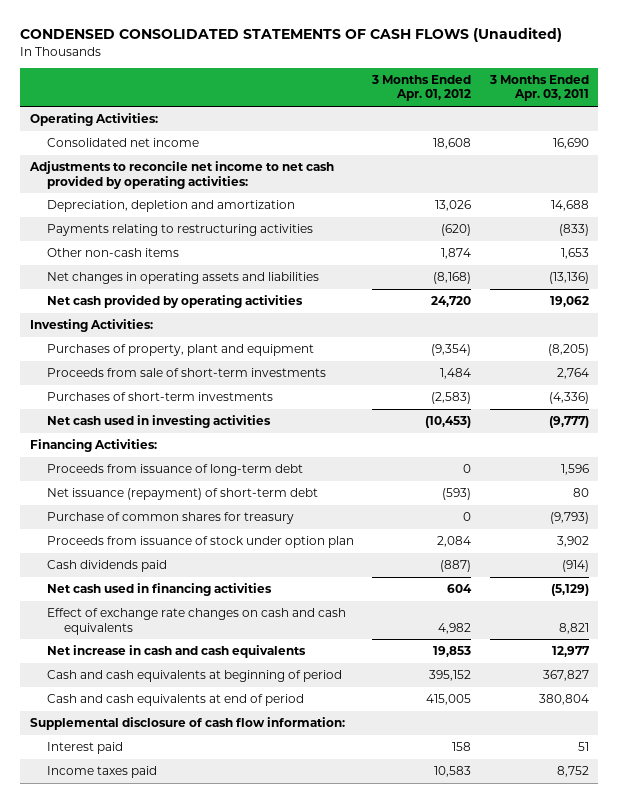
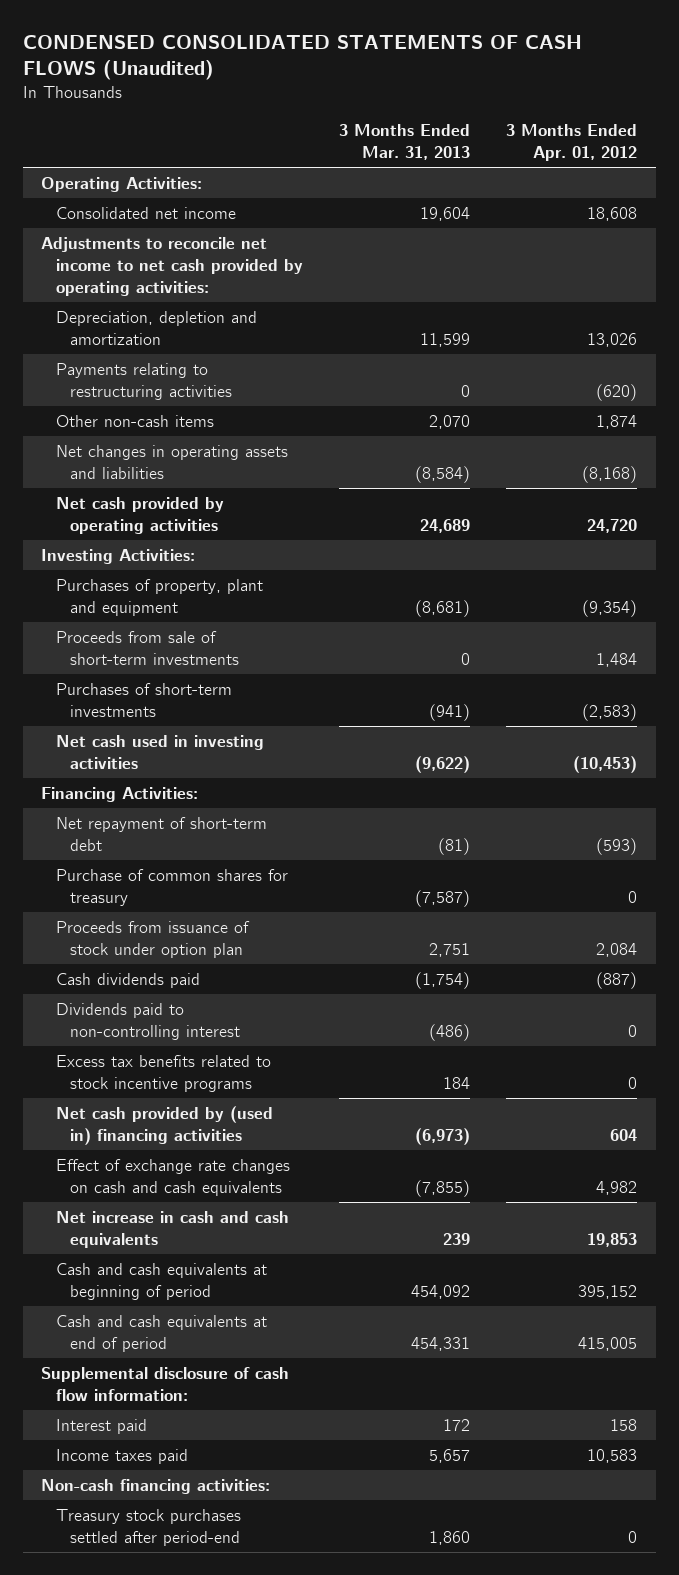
[488,74,589,102] 3 Months Ended Apr. 03, 2011 -> none
none -> [339,124,471,160] 3 Months Ended Mar. 31, 2013
[46,464,303,477] Proceeds from issuance of long-term debt -> none
[46,488,318,501] Net issuance (repayment) of short-term debt -> [55,817,267,851] Net repayment of short-term debt
none -> [55,1003,241,1040] Dividends paid to non-controlling interest
none -> [55,1055,271,1092] Excess tax benefits related to stock incentive programs
[46,583,272,597] Net cash used in financing activities -> [55,1106,273,1145] Net cash provided by (used in) financing activities
none -> [41,1479,271,1495] Non-cash financing activities:
none -> [55,1509,241,1546] Treasury stock purchases settled after period-end

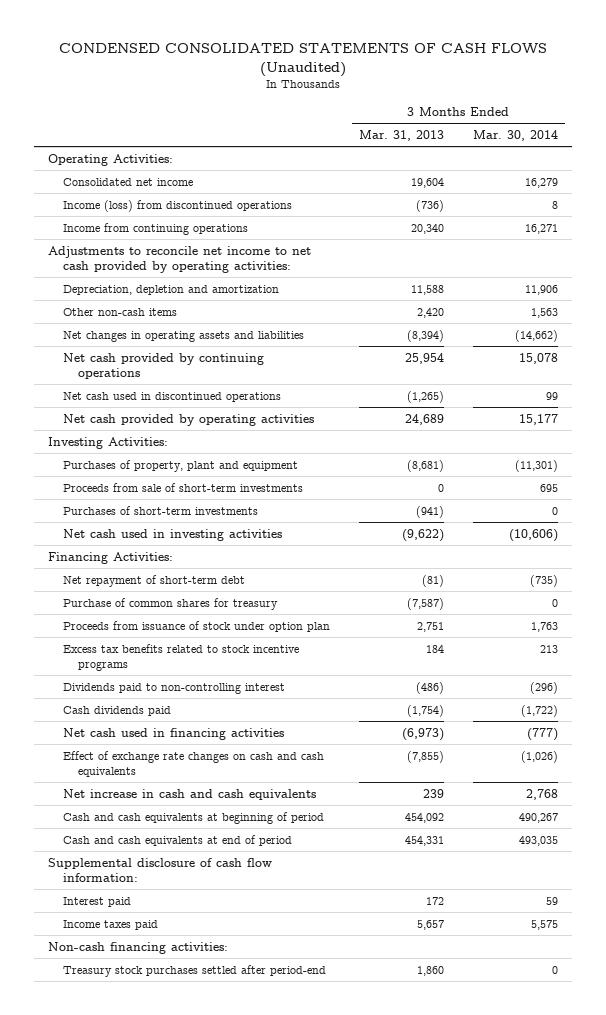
[506,124,638,161] 3 Months Ended Apr. 01, 2012 -> none
none -> [472,129,558,141] Mar. 30, 2014
none -> [63,199,293,212] Income (loss) from discontinued operations
none -> [63,222,249,235] Income from continuing operations
[55,363,233,400] Payments relating to restructuring activities -> none
[420,332,471,347] 11,599 -> [410,284,444,295] 11,588
[429,415,471,430] 2,070 -> [416,307,444,318] 2,420
[415,465,471,483] (8,584) -> [406,329,444,342] (8,394)
none -> [63,352,265,379] Net cash provided by continuing operations
none -> [63,391,282,402] Net cash used in discontinued operations
[55,1003,241,1040] Dividends paid to non-controlling interest -> [63,682,286,694] Dividends paid to non-controlling interest
[55,973,200,989] Cash dividends paid -> [63,705,172,716] Cash dividends paid
[55,1106,273,1145] Net cash provided by (used in) financing activities -> [63,727,285,740] Net cash used in financing activities

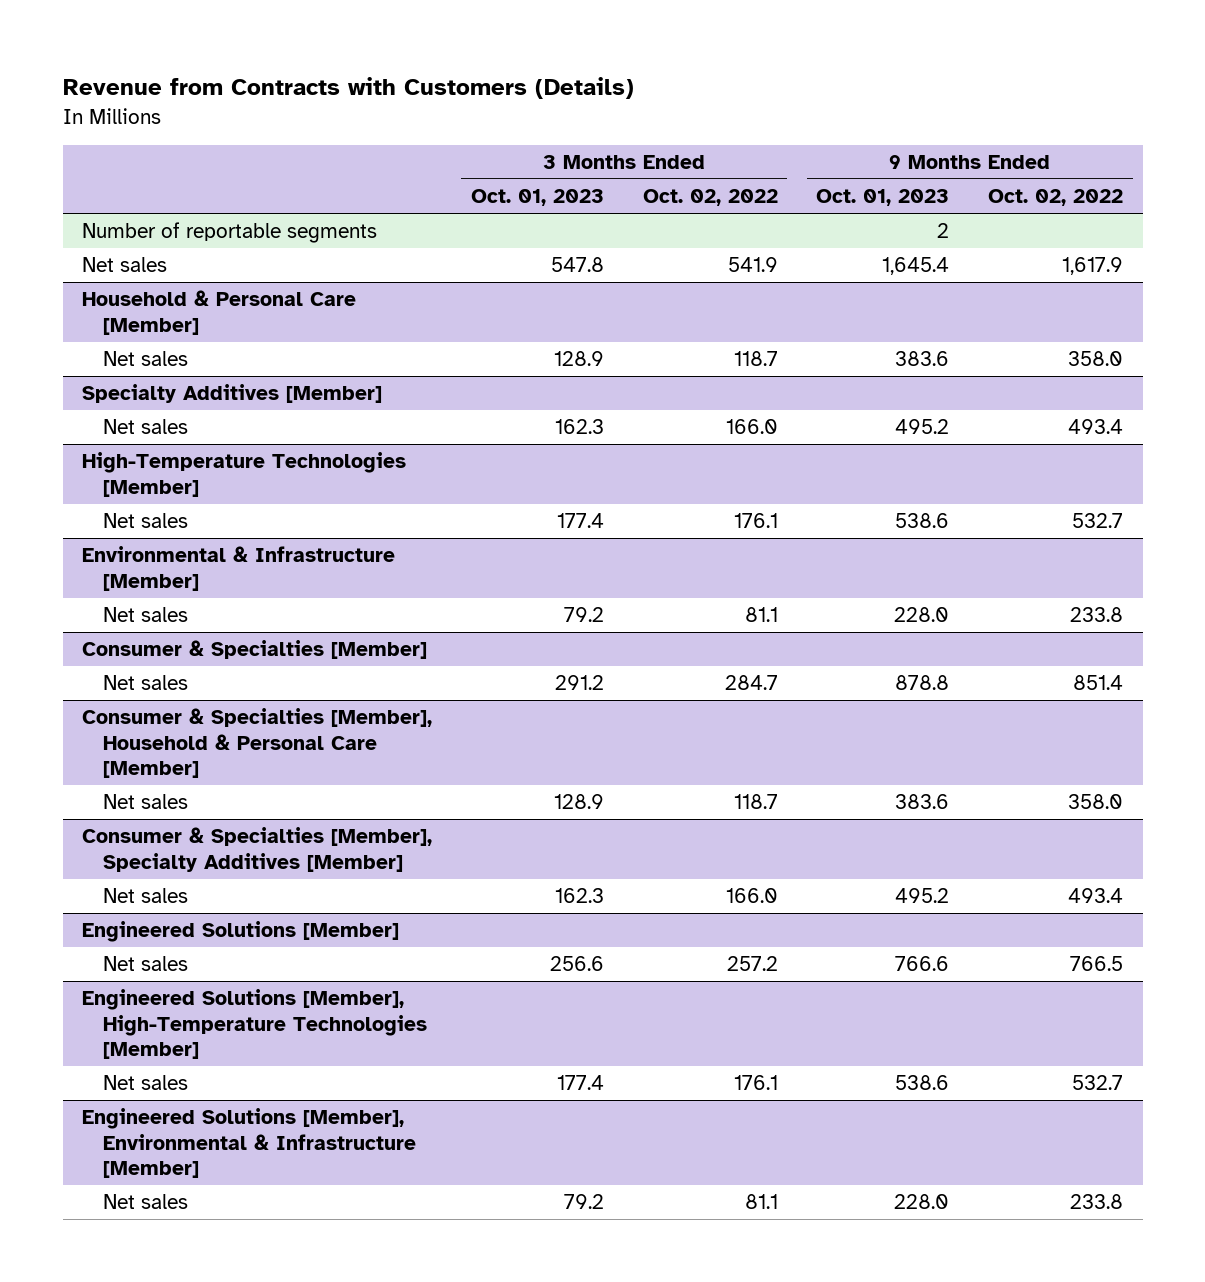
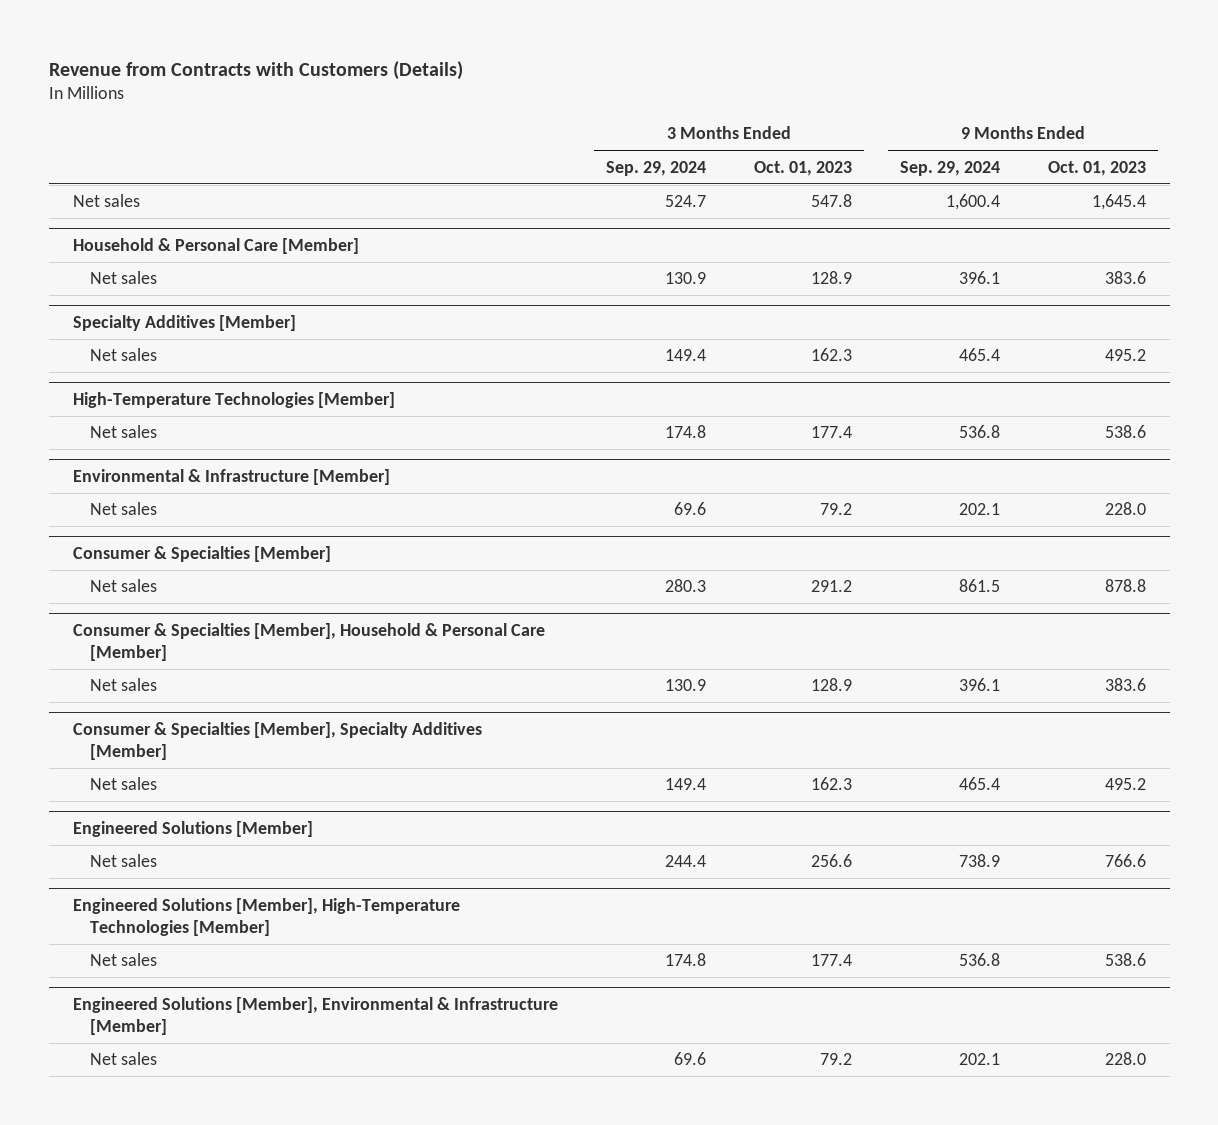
[642,189,778,207] Oct. 02, 2022 -> none
[988,189,1124,207] Oct. 02, 2022 -> none
none -> [605,160,706,176] Sep. 29, 2024
none -> [899,160,1000,176] Sep. 29, 2024
[82,222,378,244] Number of reportable segments -> none

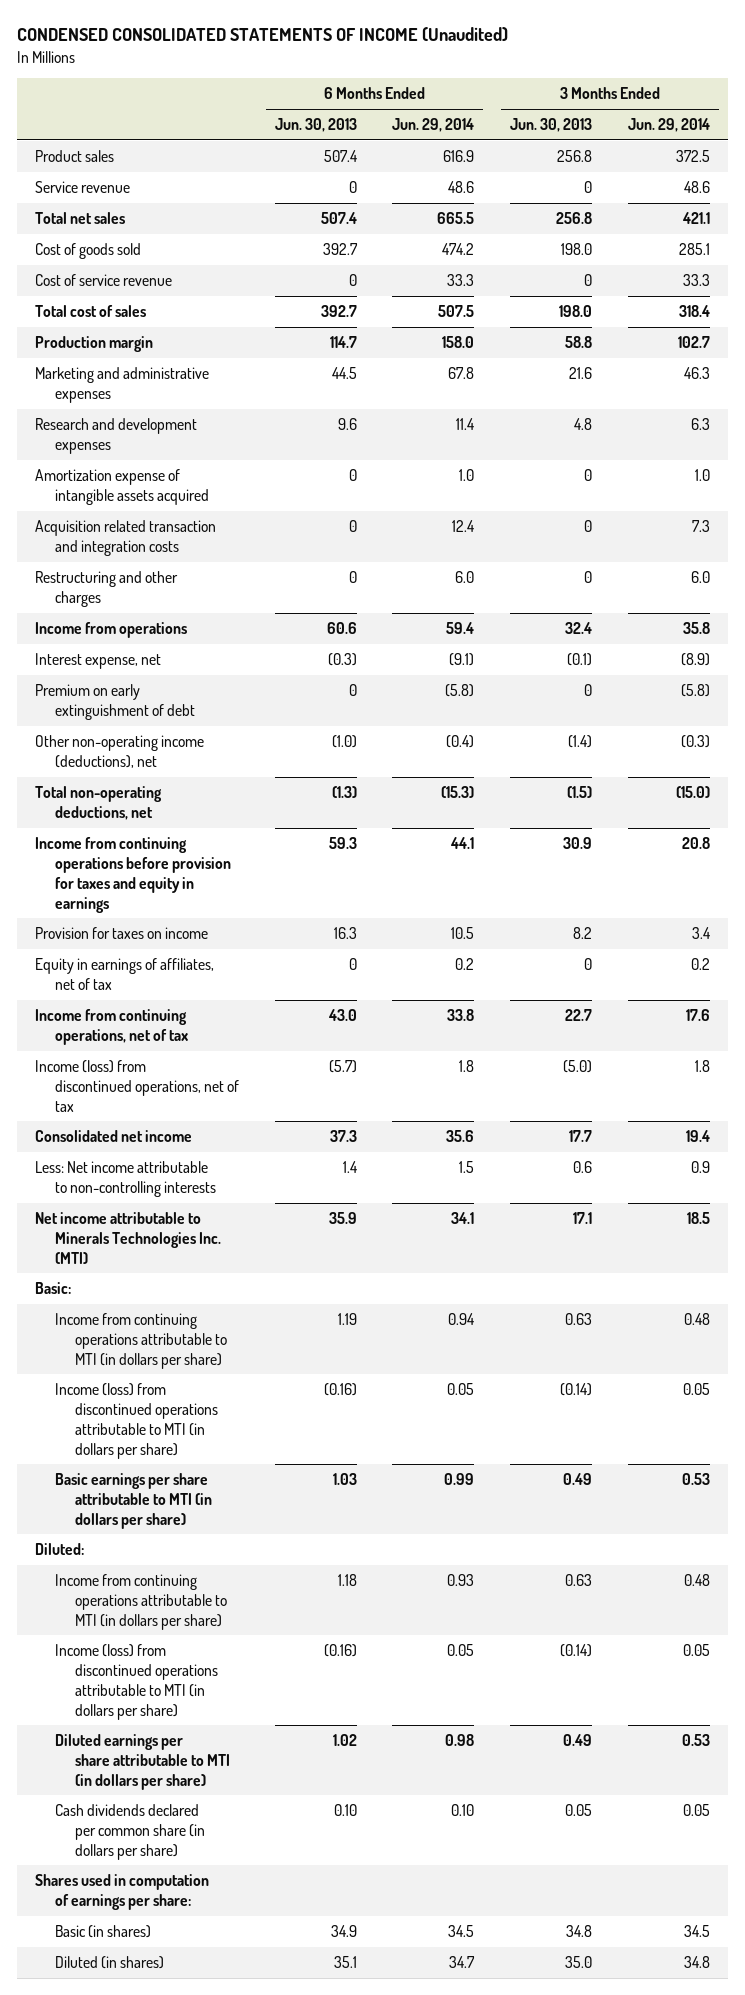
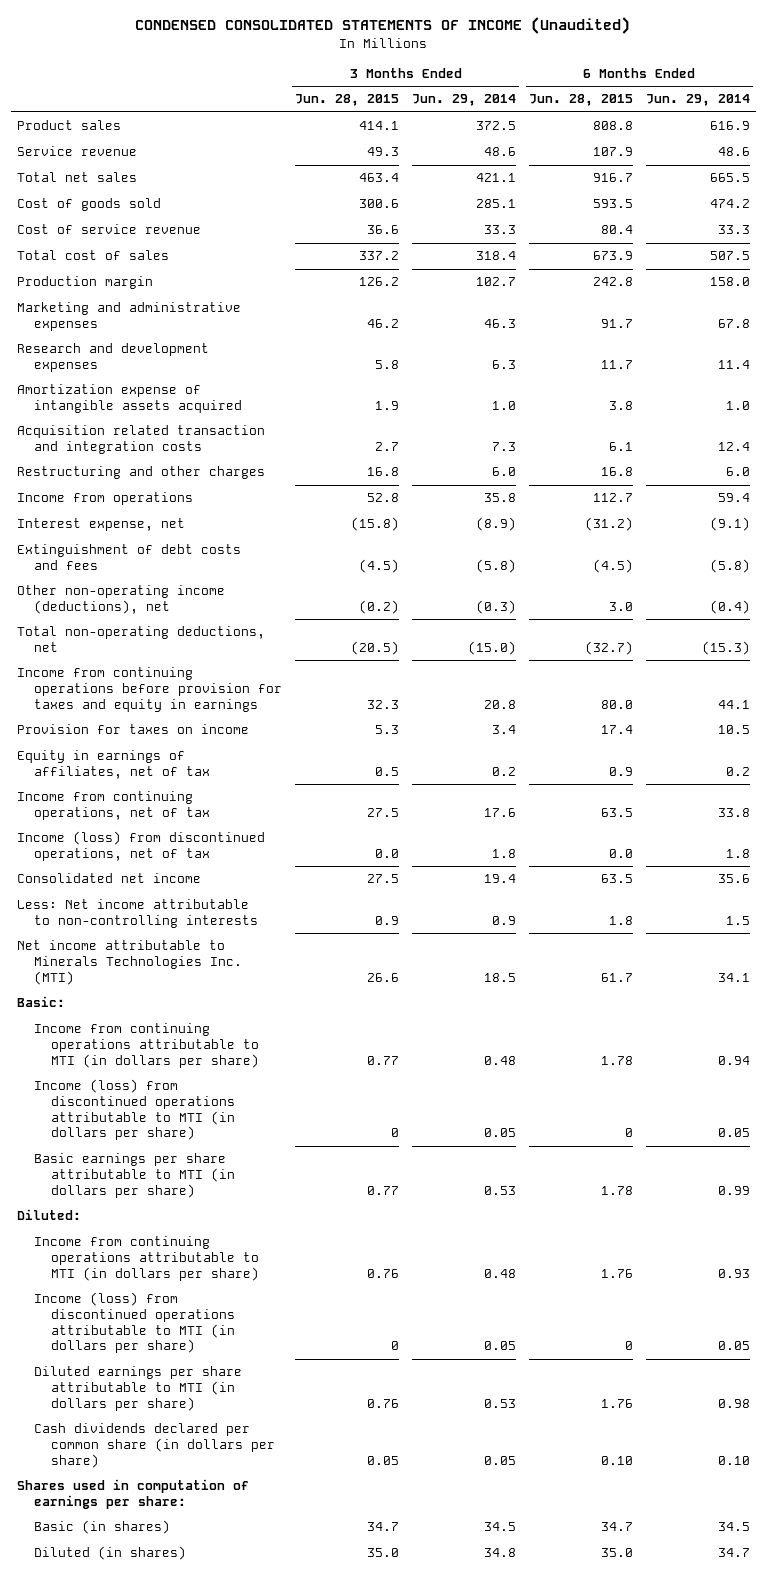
[274,118,357,133] Jun. 30, 2013 -> none
[510,118,593,133] Jun. 30, 2013 -> none
none -> [295,94,400,107] Jun. 28, 2015
none -> [528,94,633,107] Jun. 28, 2015
[34,684,195,720] Premium on early extinguishment of debt -> [17,544,242,570] Extinguishment of debt costs and fees

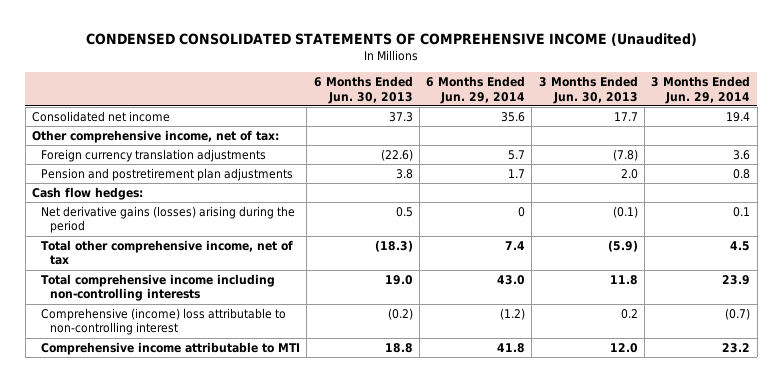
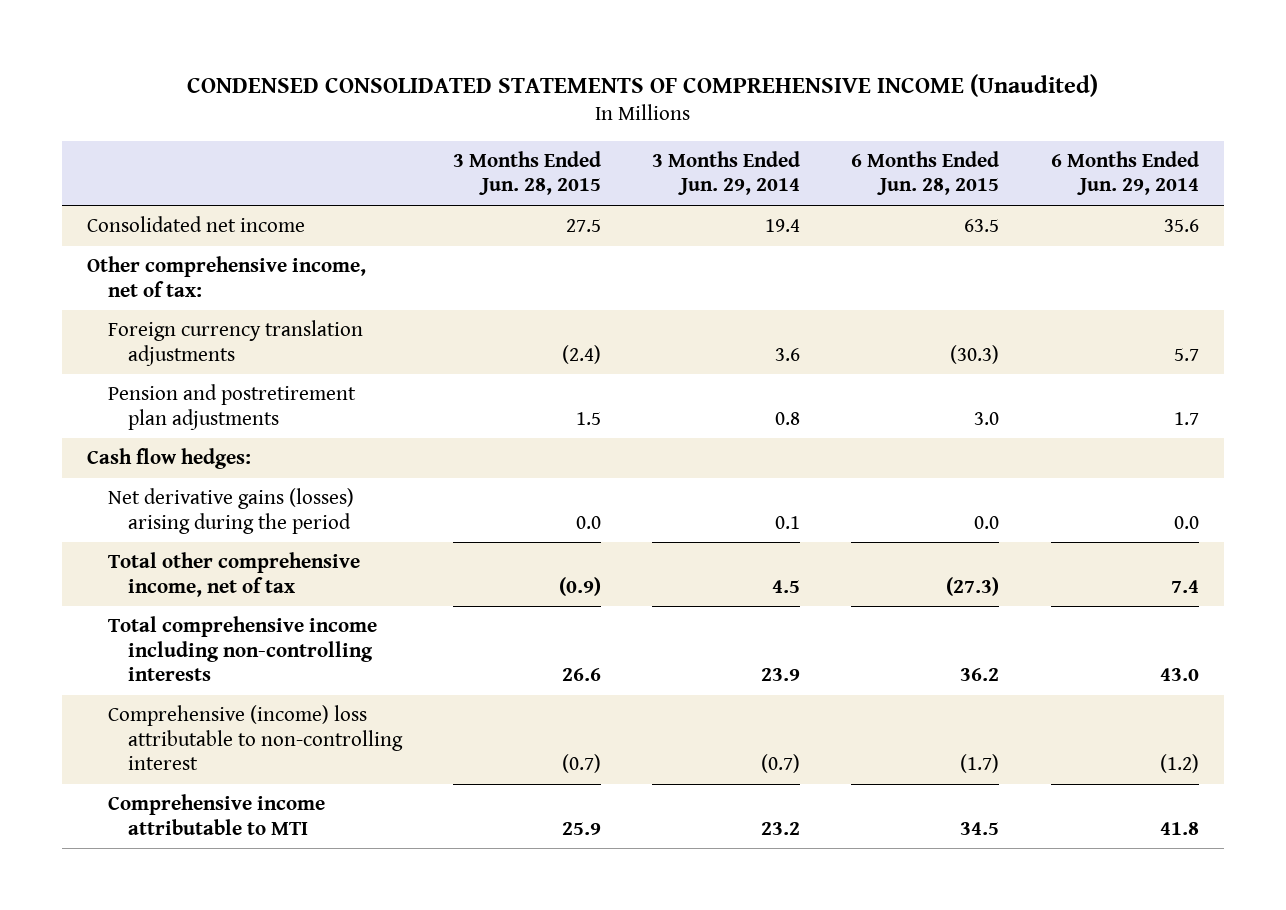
[313,76,413,104] 6 Months Ended Jun. 30, 2013 -> none
[538,76,638,104] 3 Months Ended Jun. 30, 2013 -> none
none -> [453,151,602,196] 3 Months Ended Jun. 28, 2015
none -> [851,151,1000,196] 6 Months Ended Jun. 28, 2015
[518,207,526,218] 0 -> [1173,515,1199,529] 0.0

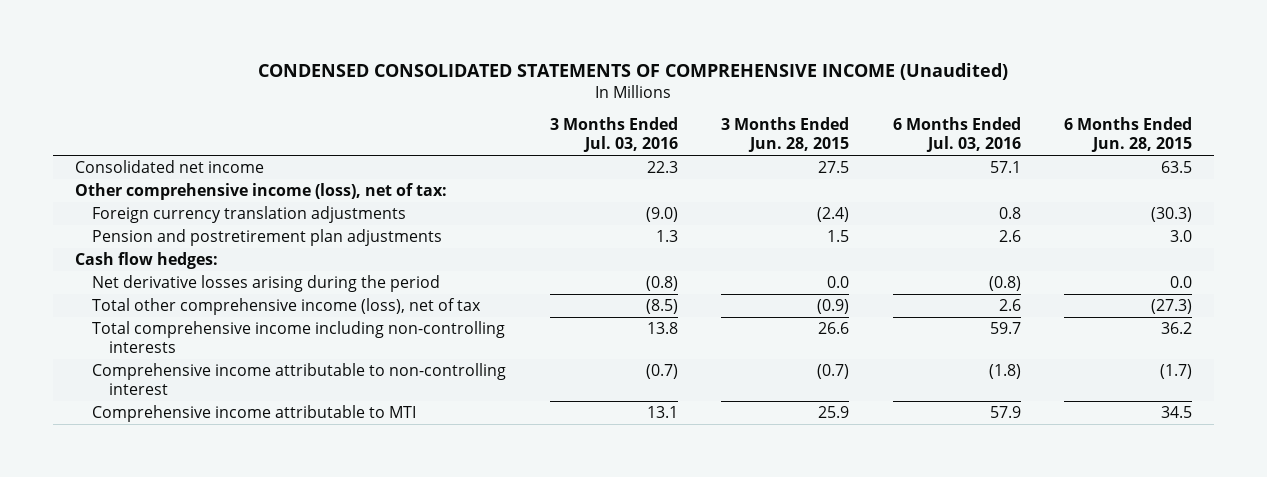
[652,151,801,196] 3 Months Ended Jun. 29, 2014 -> none
[1050,151,1199,196] 6 Months Ended Jun. 29, 2014 -> none
none -> [549,117,678,153] 3 Months Ended Jul. 03, 2016
none -> [892,117,1021,153] 6 Months Ended Jul. 03, 2016
[87,256,367,297] Other comprehensive income, net of tax: -> [74,183,447,201] Other comprehensive income (loss), net of tax:
[107,488,354,534] Net derivative gains (losses) arising during the period -> [92,275,441,293] Net derivative losses arising during the period
[107,552,360,597] Total other comprehensive income, net of tax -> [92,298,482,316] Total other comprehensive income (loss), net of tax
[107,705,403,770] Comprehensive (income) loss attributable to non-controlling interest -> [92,363,507,396] Comprehensive income attributable to non-controlling interest

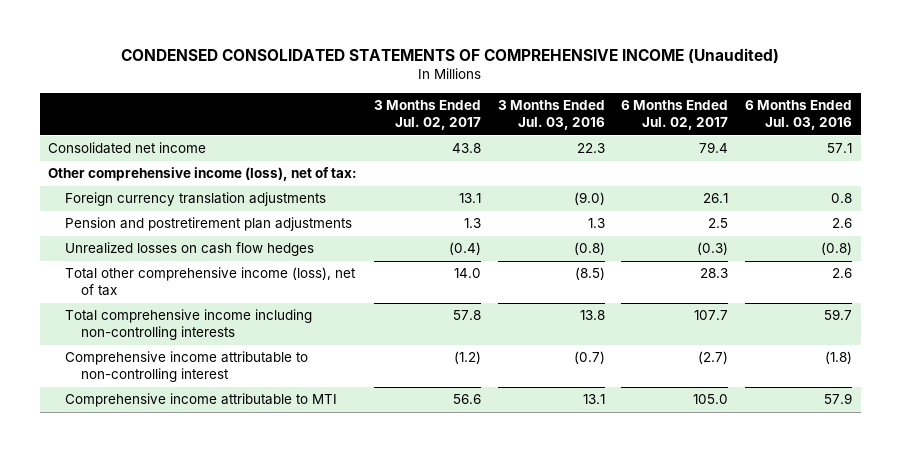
[721,117,850,153] 3 Months Ended Jun. 28, 2015 -> none
[1063,117,1192,153] 6 Months Ended Jun. 28, 2015 -> none
none -> [373,100,481,131] 3 Months Ended Jul. 02, 2017
none -> [621,100,729,131] 6 Months Ended Jul. 02, 2017
[74,252,218,270] Cash flow hedges: -> none
[92,275,441,293] Net derivative losses arising during the period -> [64,242,314,257] Unrealized losses on cash flow hedges

